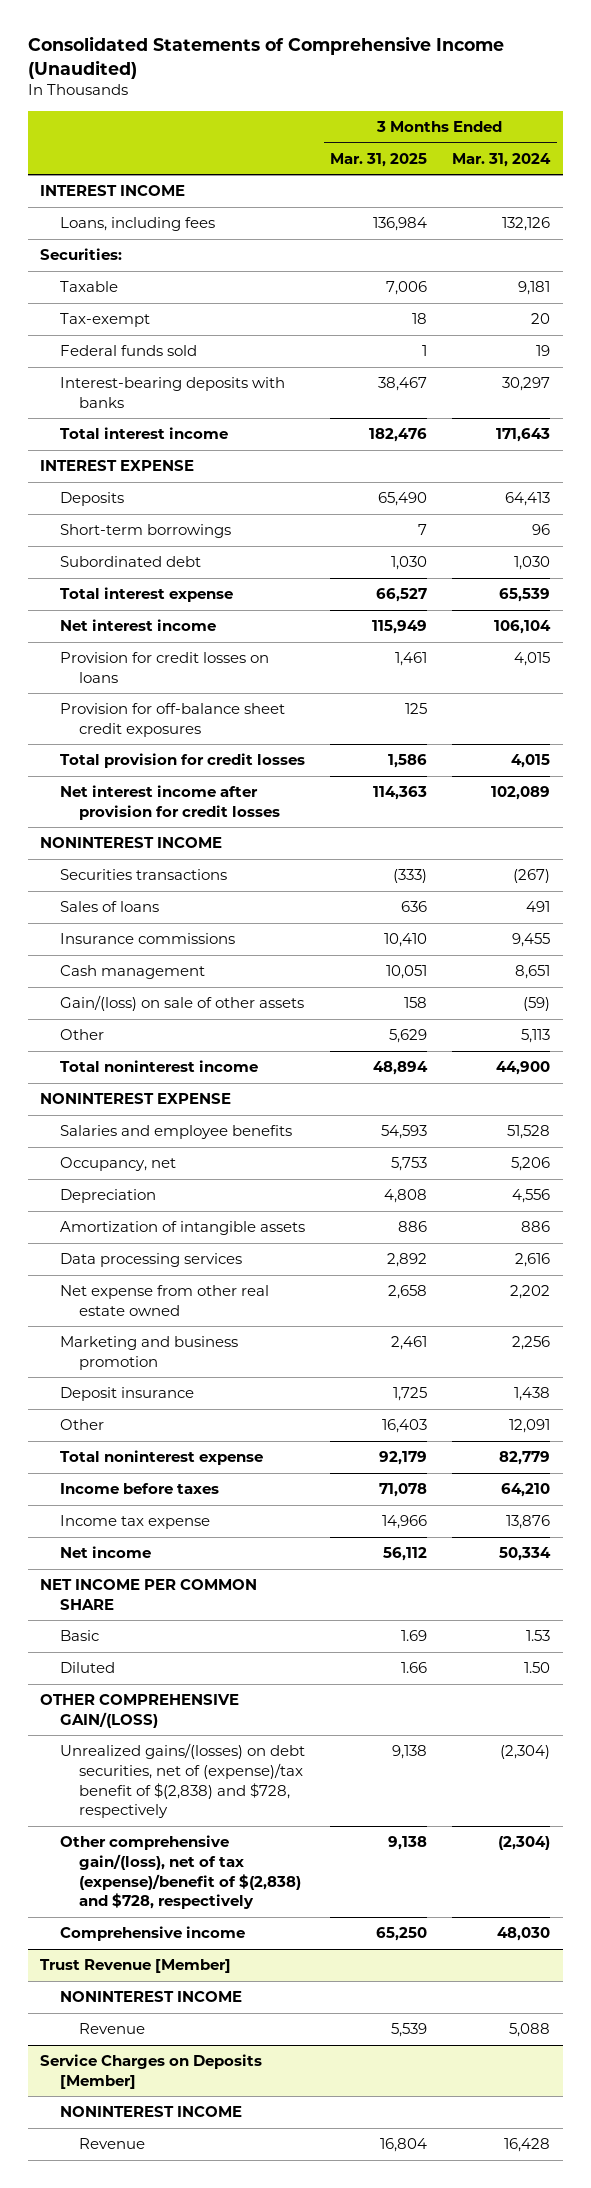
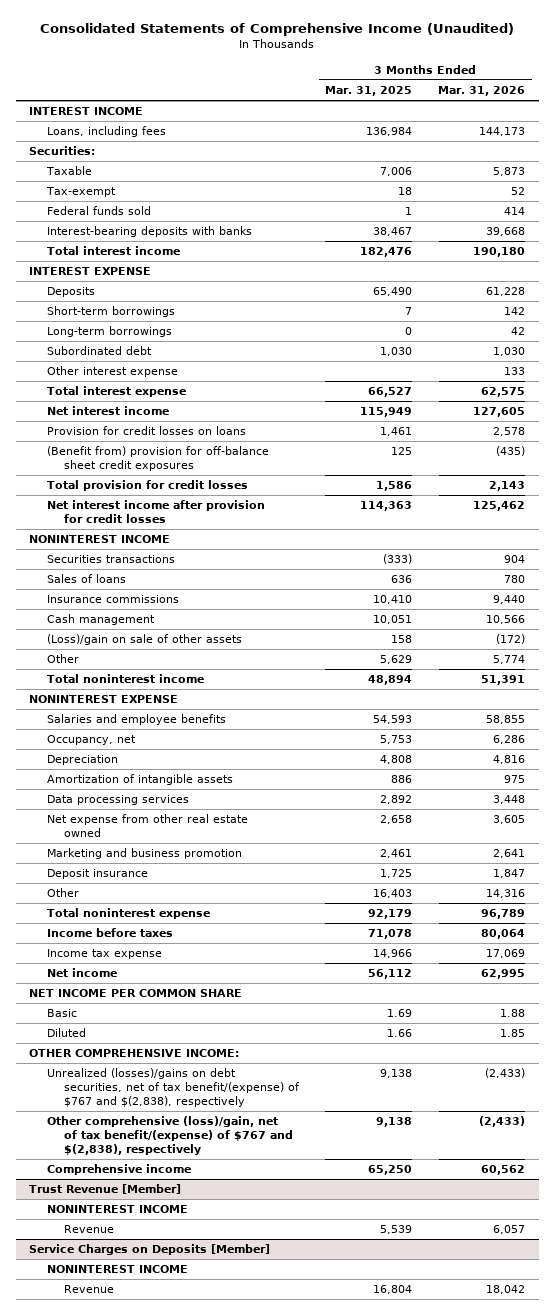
[452,152,552,167] Mar. 31, 2024 -> none
none -> [438,86,526,97] Mar. 31, 2026
none -> [46,326,172,338] Long-term borrowings
none -> [46,366,178,378] Other interest expense
[59,703,285,737] Provision for off-balance sheet credit exposures -> [46,446,269,471] (Benefit from) provision for off-balance sheet credit exposures
[59,995,304,1012] Gain/(loss) on sale of other assets -> [46,634,242,646] (Loss)/gain on sale of other assets
[40,1694,240,1728] OTHER COMPREHENSIVE GAIN/(LOSS) -> [29,1049,240,1058] OTHER COMPREHENSIVE INCOME:
[59,1743,305,1819] Unrealized gains/(losses) on debt securities, net of (expense)/tax benefit of $(2,838) and $728, respectively -> [46,1068,300,1107] Unrealized (losses)/gains on debt securities, net of tax benefit/(expense) of $767 and $(2,838), respectively
[59,1835,302,1910] Other comprehensive gain/(loss), net of tax (expense)/benefit of $(2,838) and $728, respectively -> [46,1116,293,1155] Other comprehensive (loss)/gain, net of tax benefit/(expense) of $767 and $(2,838), respectively

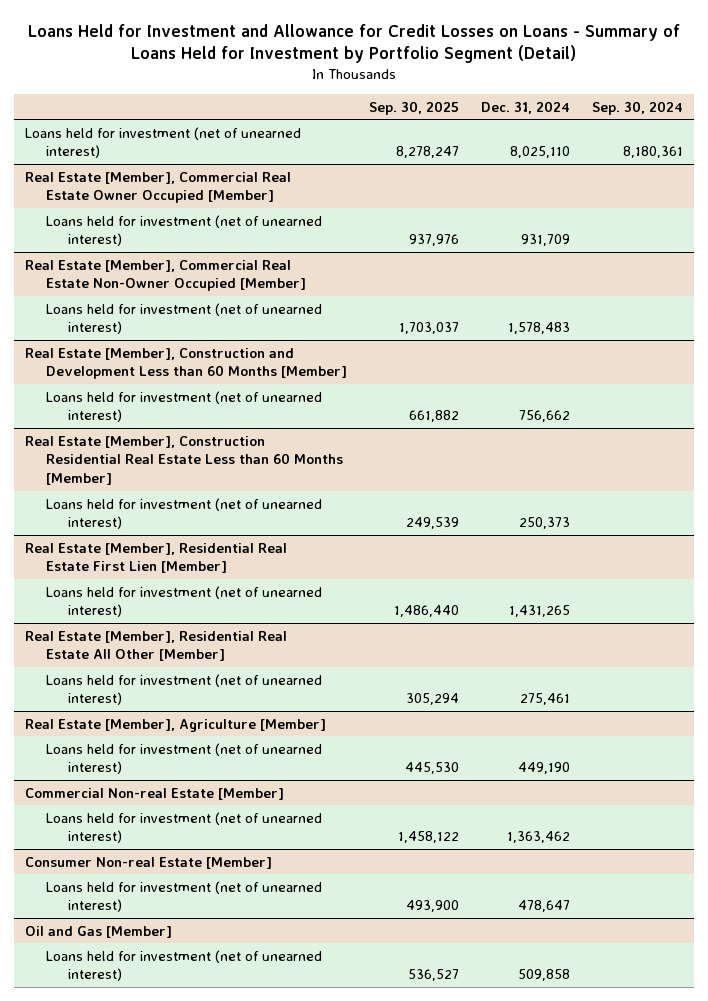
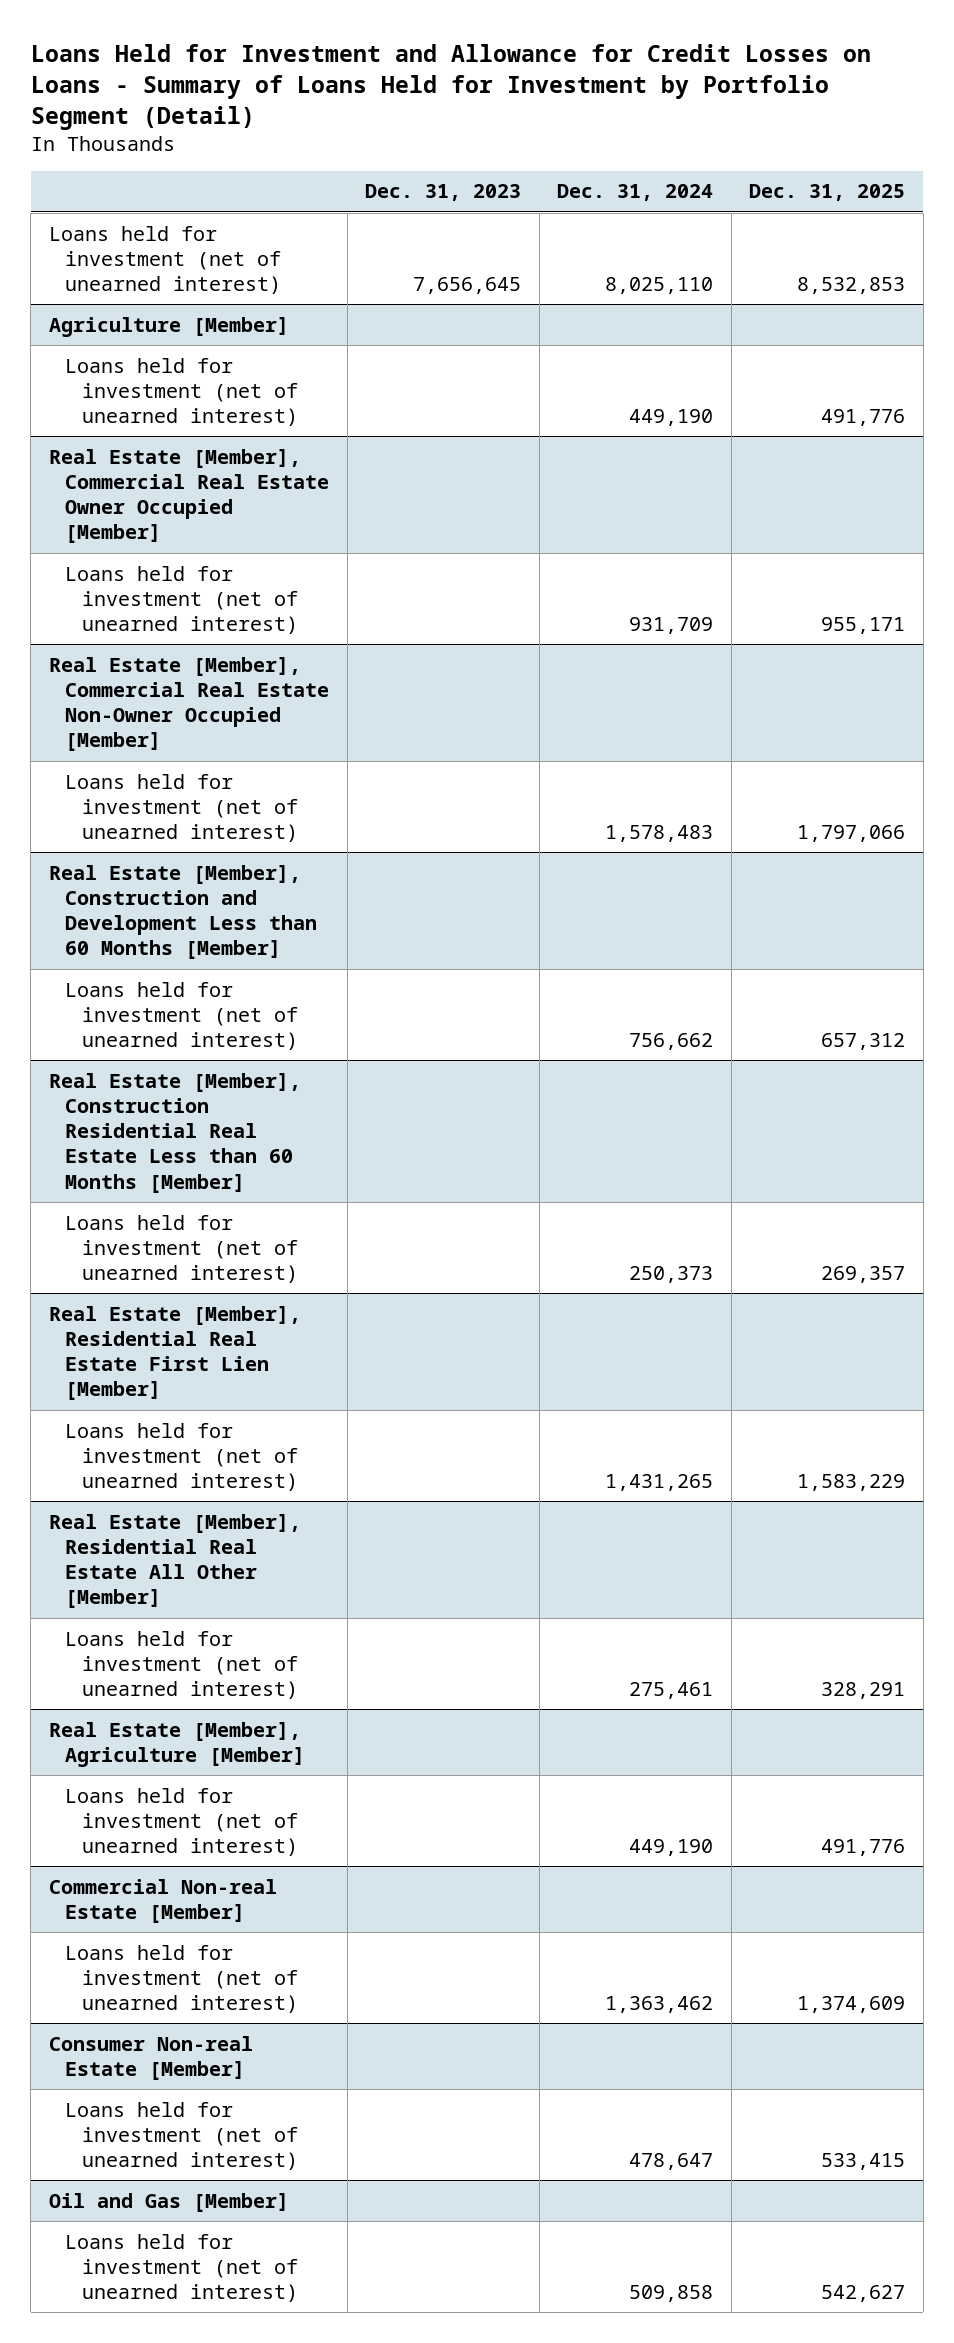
[369,100,460,115] Sep. 30, 2025 -> none
[592,100,684,115] Sep. 30, 2024 -> none
none -> [365,184,522,202] Dec. 31, 2023
none -> [749,184,906,202] Dec. 31, 2025
none -> [48,316,289,337] Agriculture [Member]
none -> [65,357,298,427] Loans held for investment (net of unearned interest)

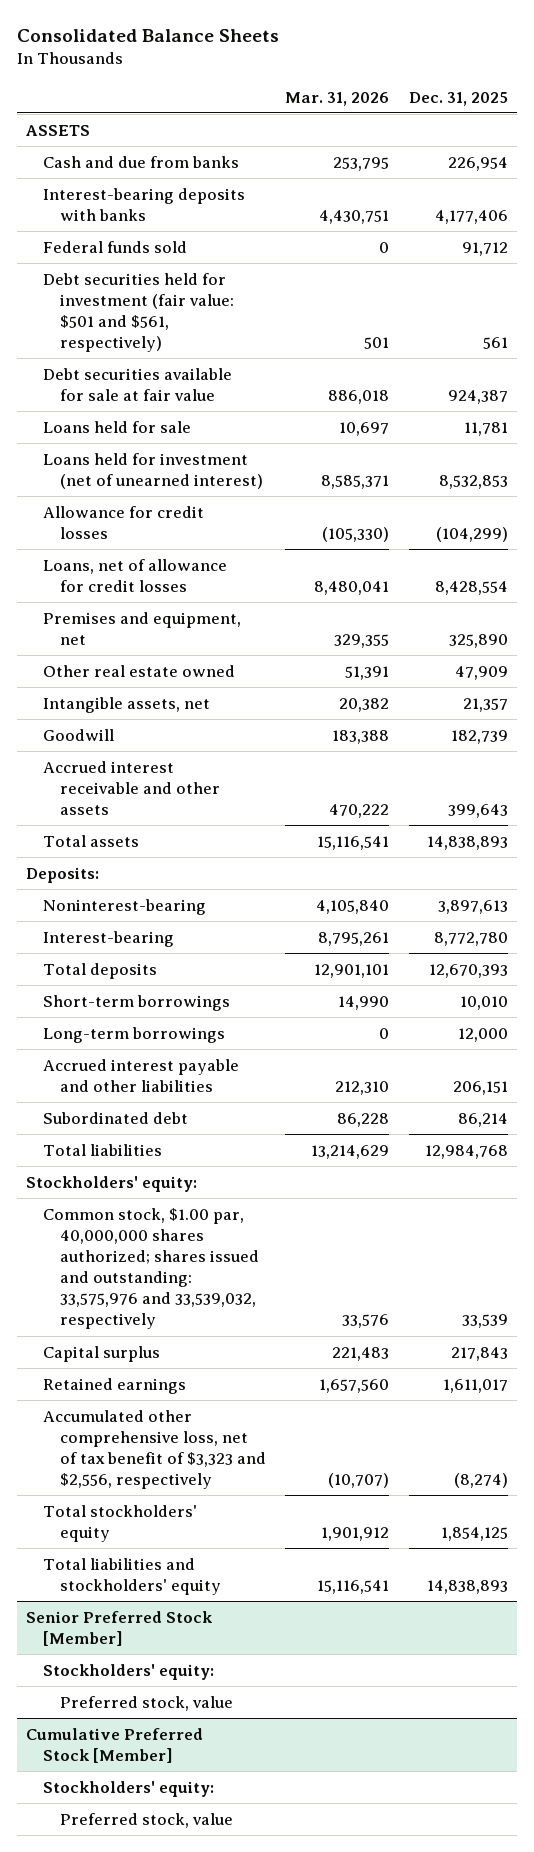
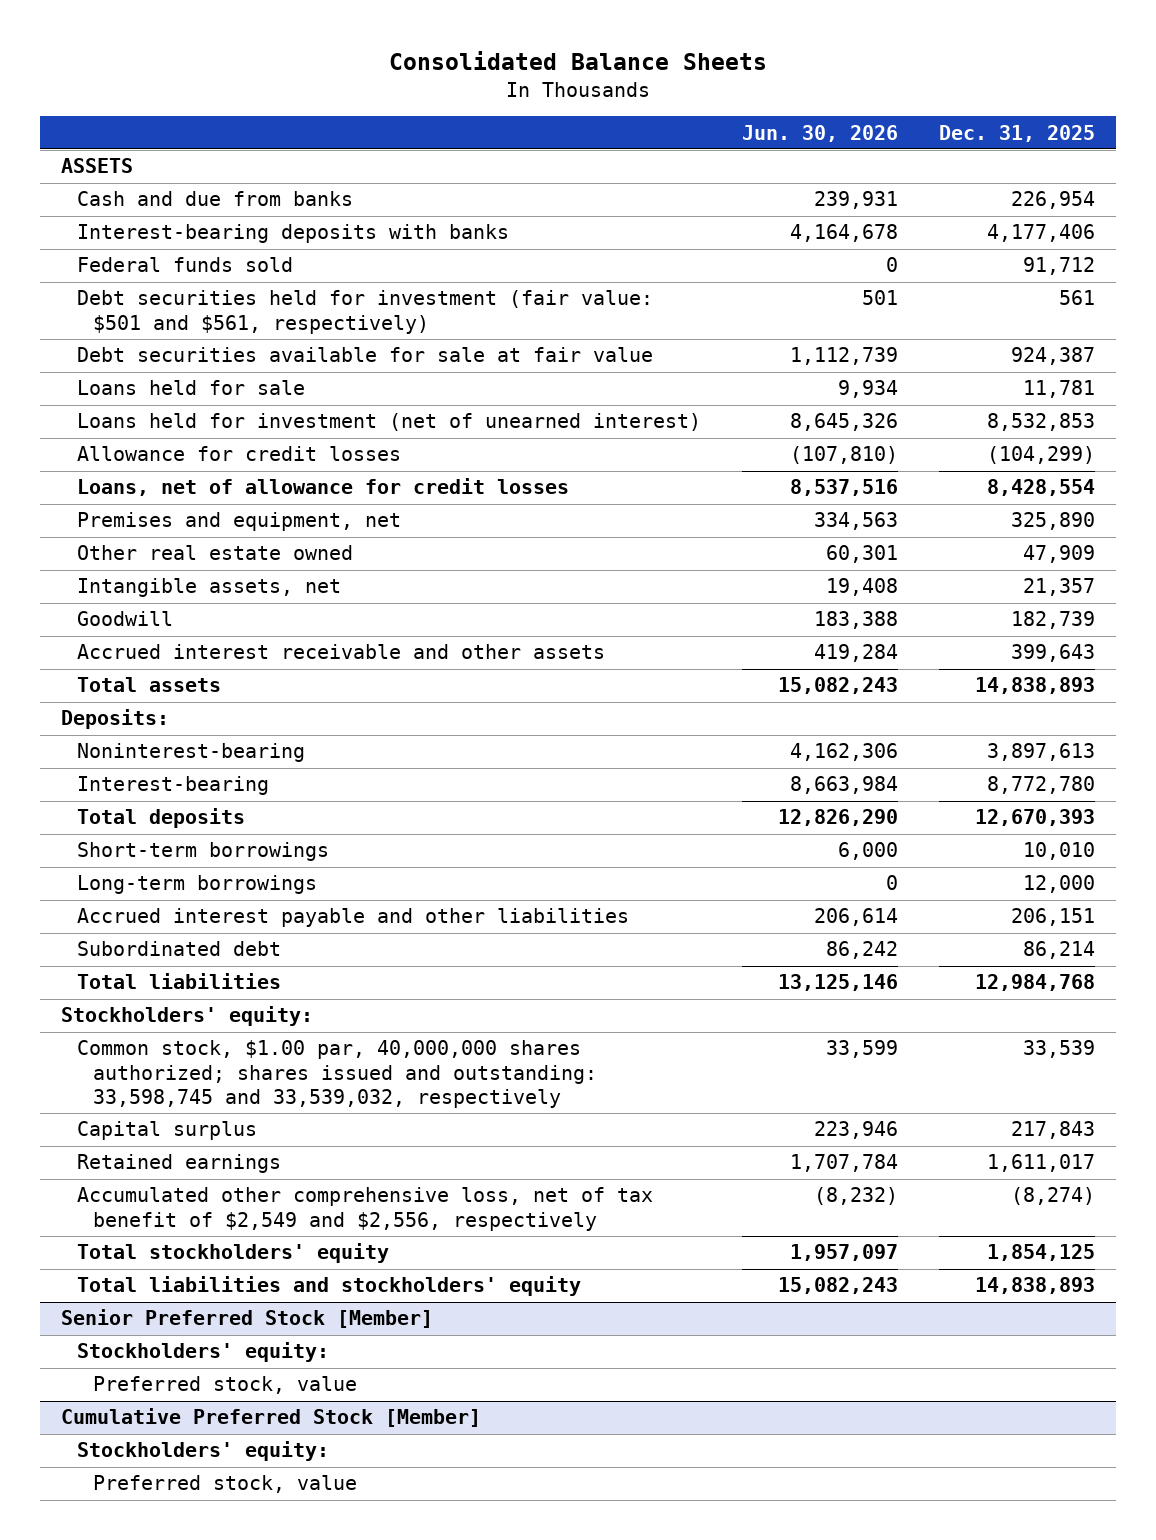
[285,91,390,106] Mar. 31, 2026 -> none
none -> [741,124,898,142] Jun. 30, 2026
[43,1207,260,1330] Common stock, $1.00 par, 40,000,000 shares authorized; shares issued and outstanding: 33,575,976 and 33,539,032, respectively -> [76,1040,598,1108] Common stock, $1.00 par, 40,000,000 shares authorized; shares issued and outstanding: 33,598,745 and 33,539,032, respectively
[43,1409,267,1490] Accumulated other comprehensive loss, net of tax benefit of $3,323 and $2,556, respectively -> [76,1187,653,1231] Accumulated other comprehensive loss, net of tax benefit of $2,549 and $2,556, respectively

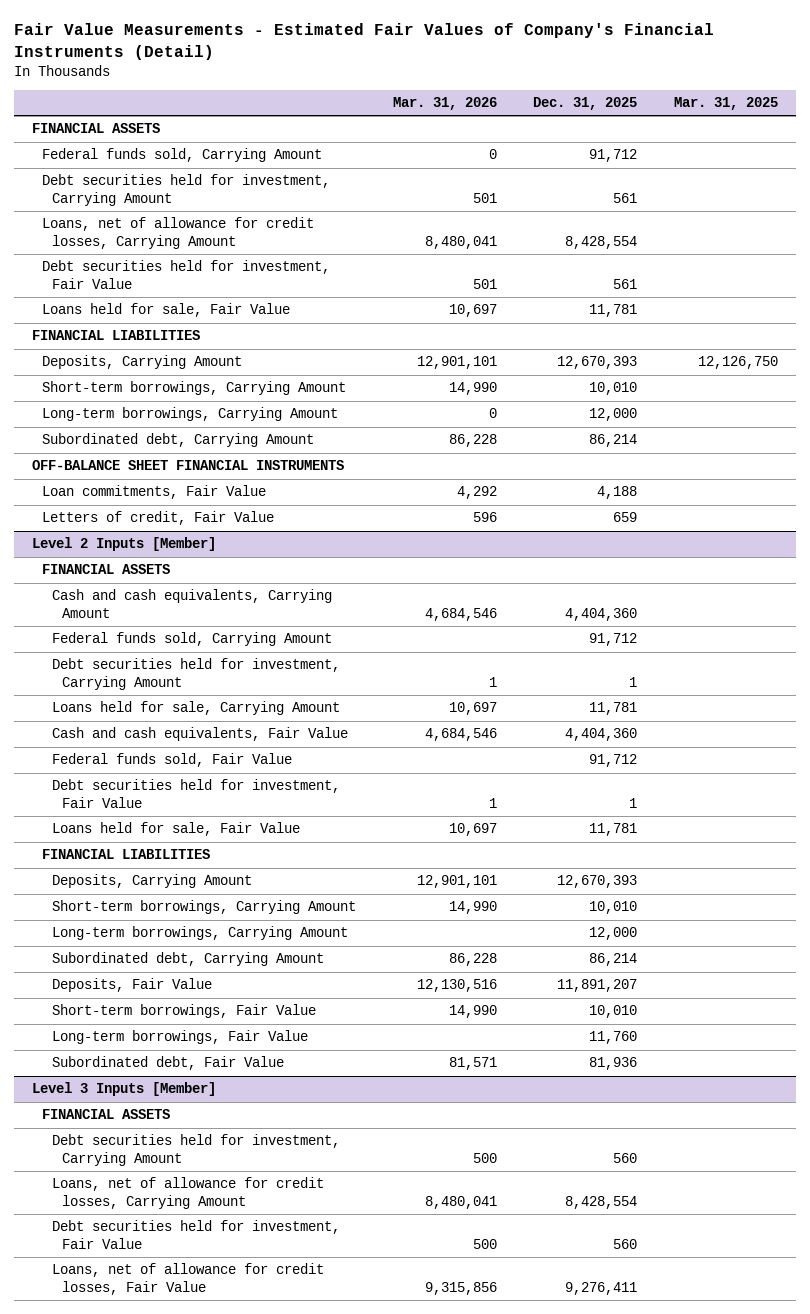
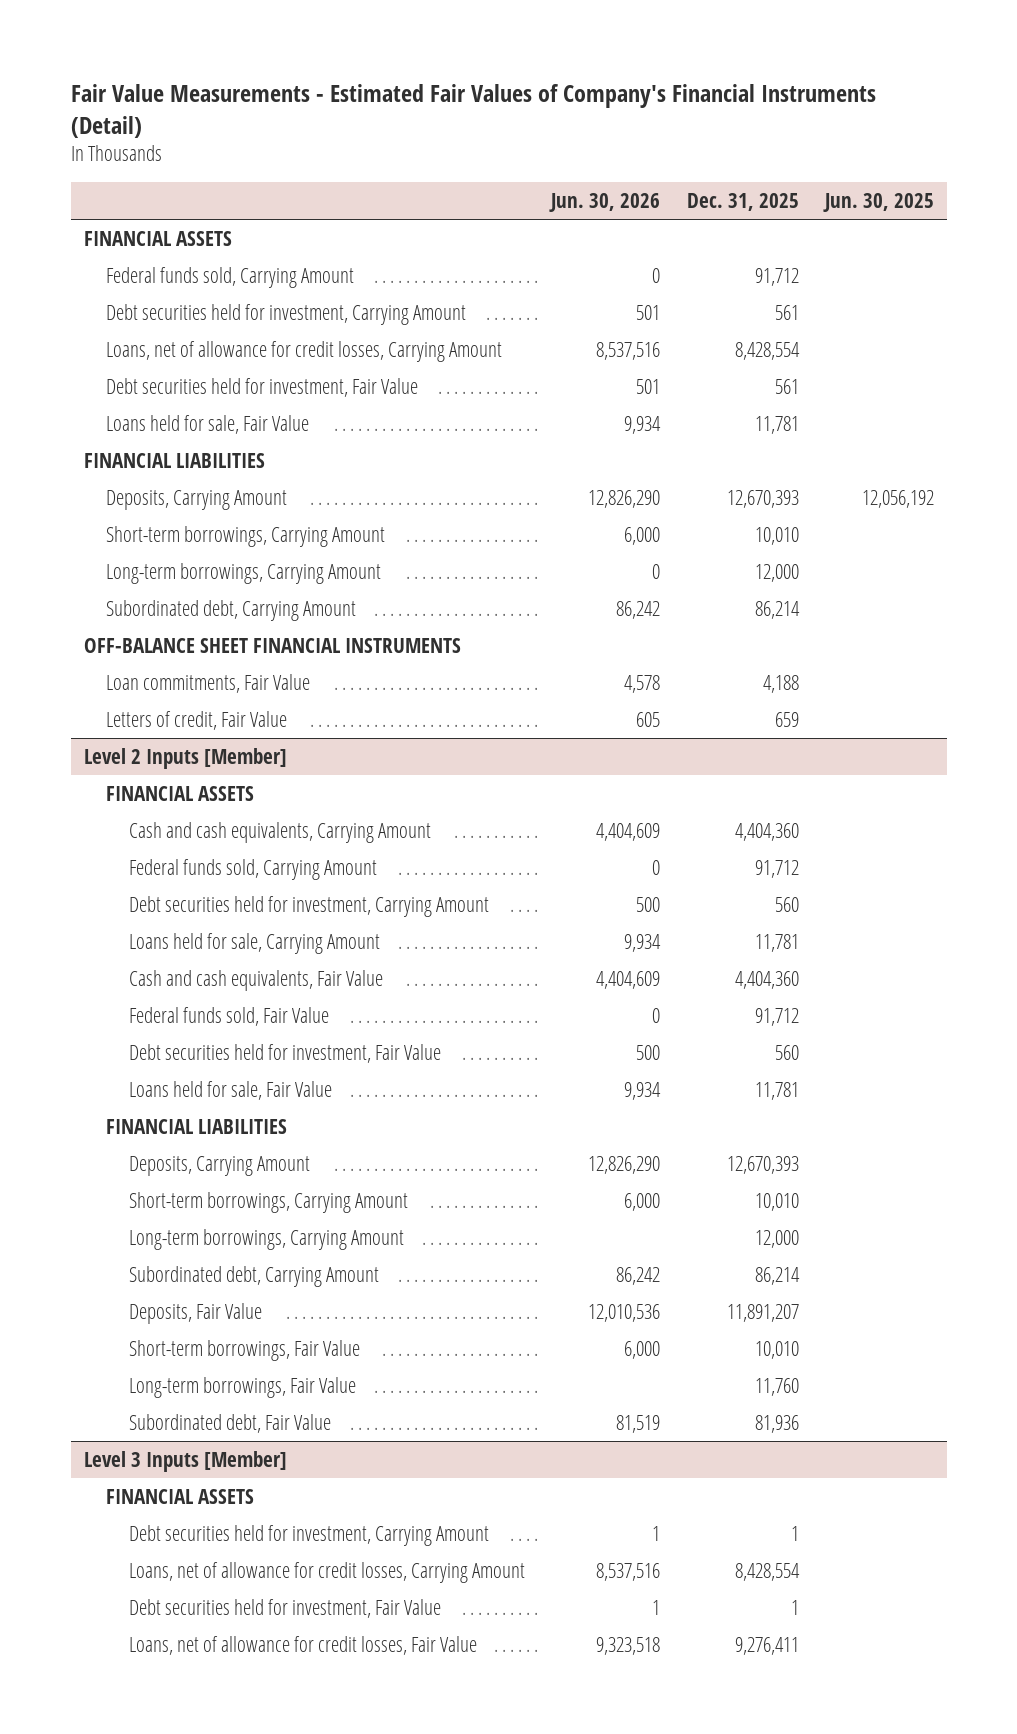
[392,97,497,111] Mar. 31, 2026 -> none
[673,97,778,111] Mar. 31, 2025 -> none
none -> [549,192,661,212] Jun. 30, 2026
none -> [822,192,934,212] Jun. 30, 2025
[629,676,638,687] 1 -> [774,896,799,912] 560
[629,797,638,808] 1 -> [774,1044,799,1060] 560
[613,1152,638,1163] 560 -> [790,1525,799,1541] 1
[613,1238,638,1249] 560 -> [790,1599,799,1615] 1

